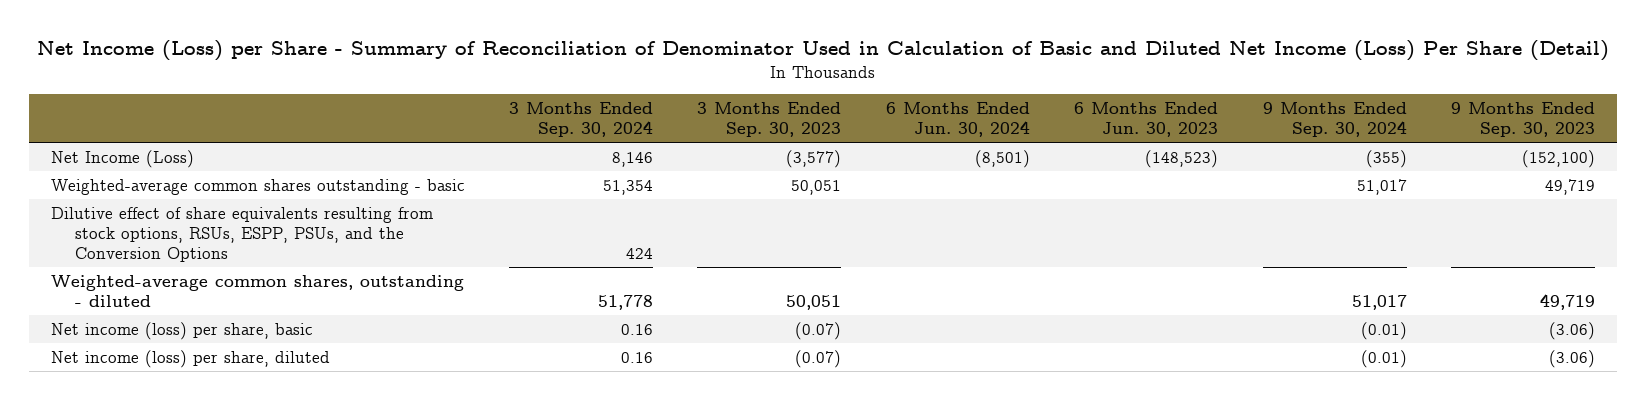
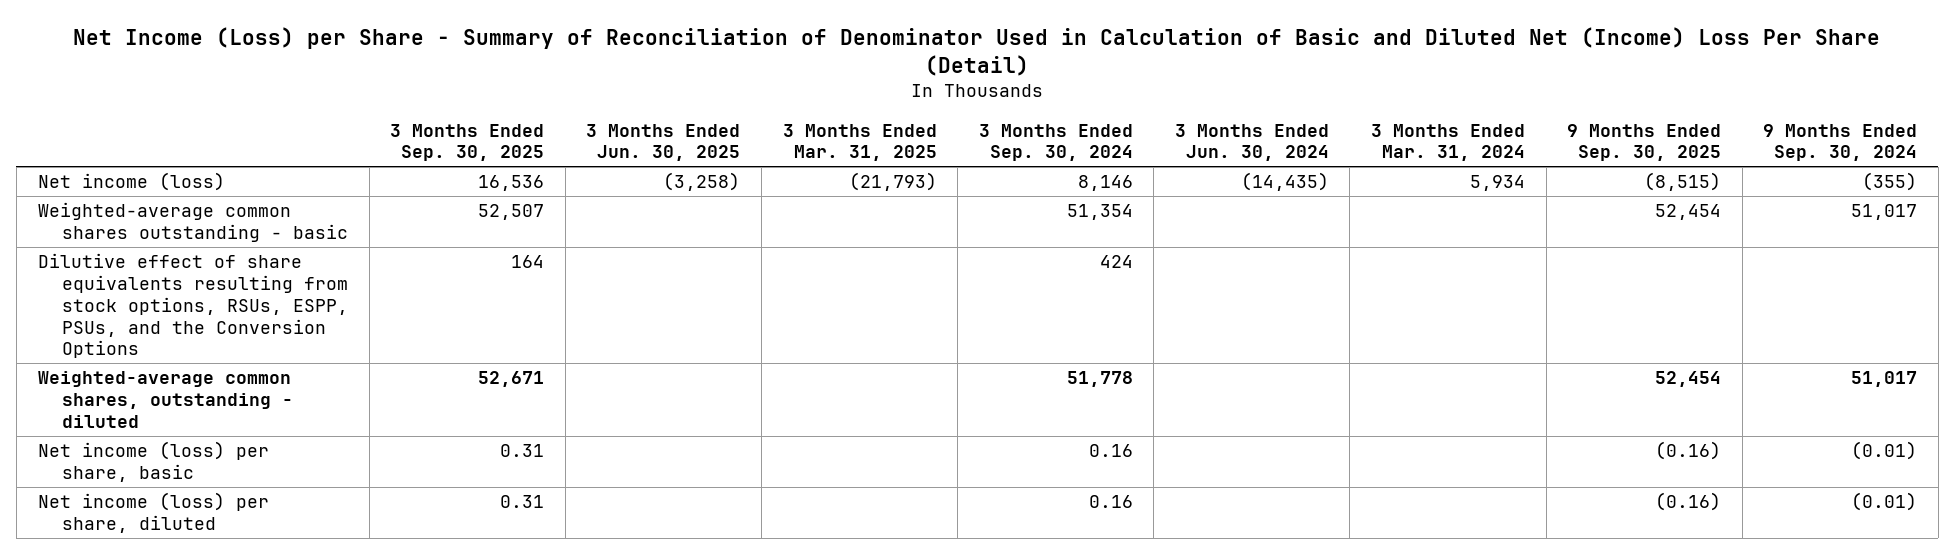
[36,39,1609,61] Net Income (Loss) per Share - Summary of Reconciliation of Denominator Used in Calculation of Basic and Diluted Net Income (Loss) Per Share (Detail) -> [73,26,1881,76] Net Income (Loss) per Share - Summary of Reconciliation of Denominator Used in Calculation of Basic and Diluted Net (Income) Loss Per Share (Detail)
[697,102,842,138] 3 Months Ended Sep. 30, 2023 -> none
[885,102,1030,138] 6 Months Ended Jun. 30, 2024 -> none
[1074,102,1219,138] 6 Months Ended Jun. 30, 2023 -> none
[1450,102,1595,138] 9 Months Ended Sep. 30, 2023 -> none
none -> [390,123,545,162] 3 Months Ended Sep. 30, 2025
none -> [586,123,741,162] 3 Months Ended Jun. 30, 2025
none -> [782,123,937,162] 3 Months Ended Mar. 31, 2025
none -> [1174,123,1329,162] 3 Months Ended Jun. 30, 2024
none -> [1370,123,1525,162] 3 Months Ended Mar. 31, 2024
none -> [1567,123,1722,162] 9 Months Ended Sep. 30, 2025
[50,149,194,168] Net Income (Loss) -> [37,172,225,192] Net income (loss)

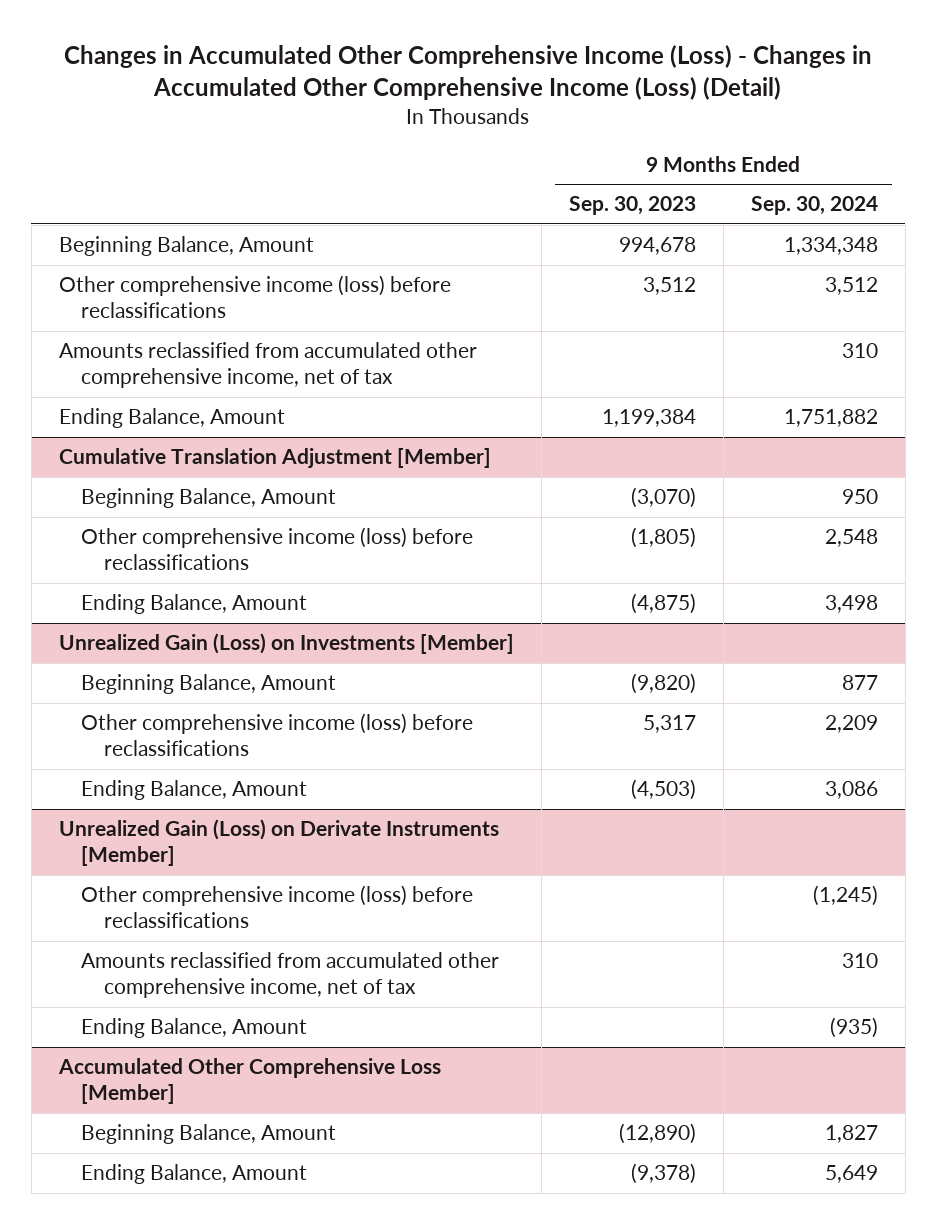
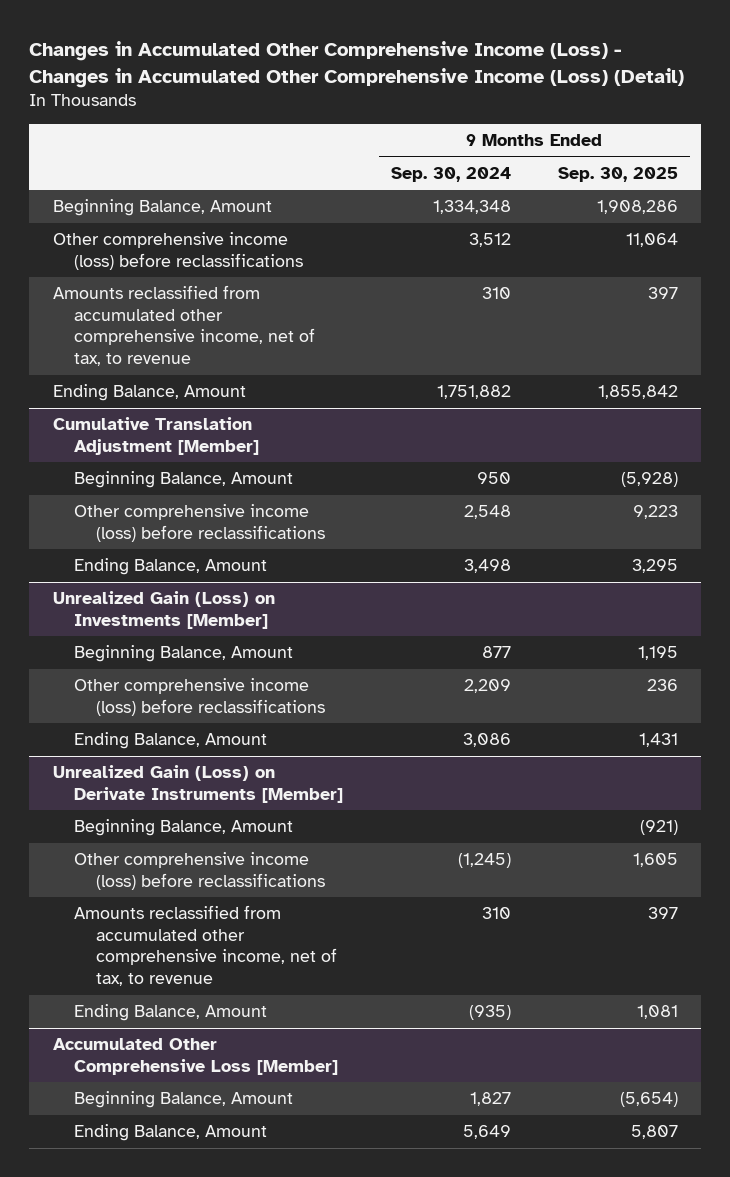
[568,196,696,216] Sep. 30, 2023 -> none
none -> [557,166,678,182] Sep. 30, 2025
[58,342,477,389] Amounts reclassified from accumulated other comprehensive income, net of tax -> [52,285,316,367] Amounts reclassified from accumulated other comprehensive income, net of tax, to revenue
none -> [74,819,294,837] Beginning Balance, Amount
[81,952,500,999] Amounts reclassified from accumulated other comprehensive income, net of tax -> [74,905,338,987] Amounts reclassified from accumulated other comprehensive income, net of tax, to revenue

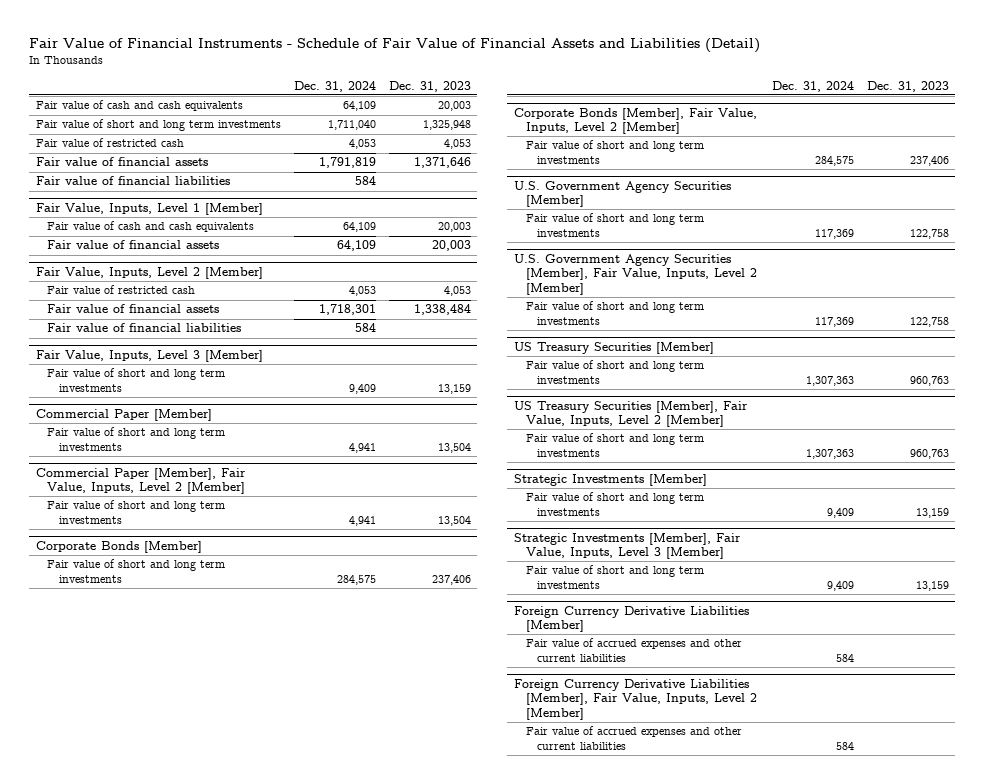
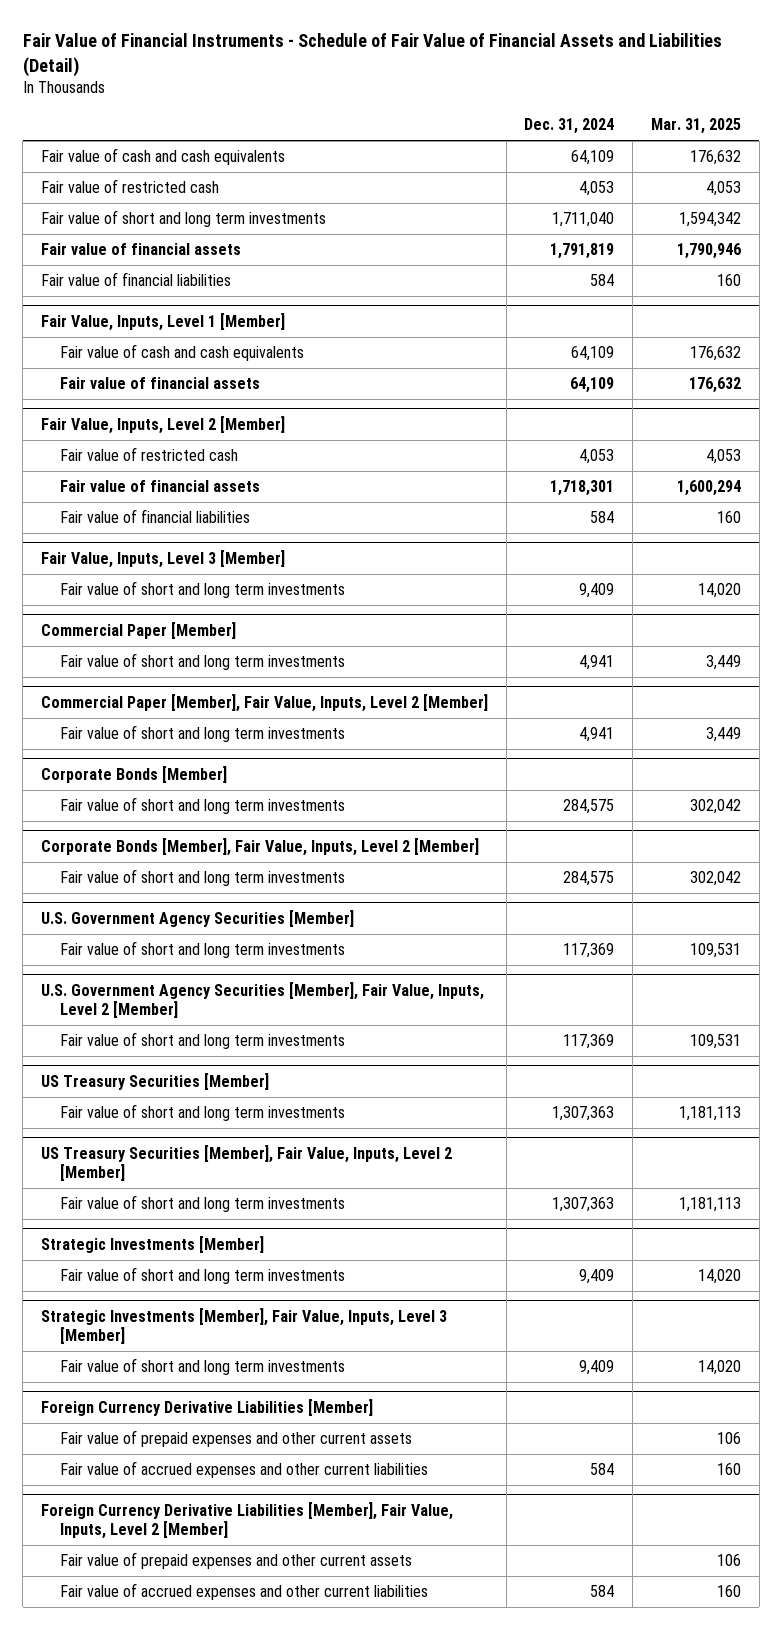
[388,80,471,92] Dec. 31, 2023 -> none
none -> [650,118,741,135] Mar. 31, 2025
[35,119,281,132] Fair value of short and long term investments -> [40,210,326,228] Fair value of short and long term investments
none -> [59,1430,412,1448] Fair value of prepaid expenses and other current assets
none -> [59,1552,412,1570] Fair value of prepaid expenses and other current assets

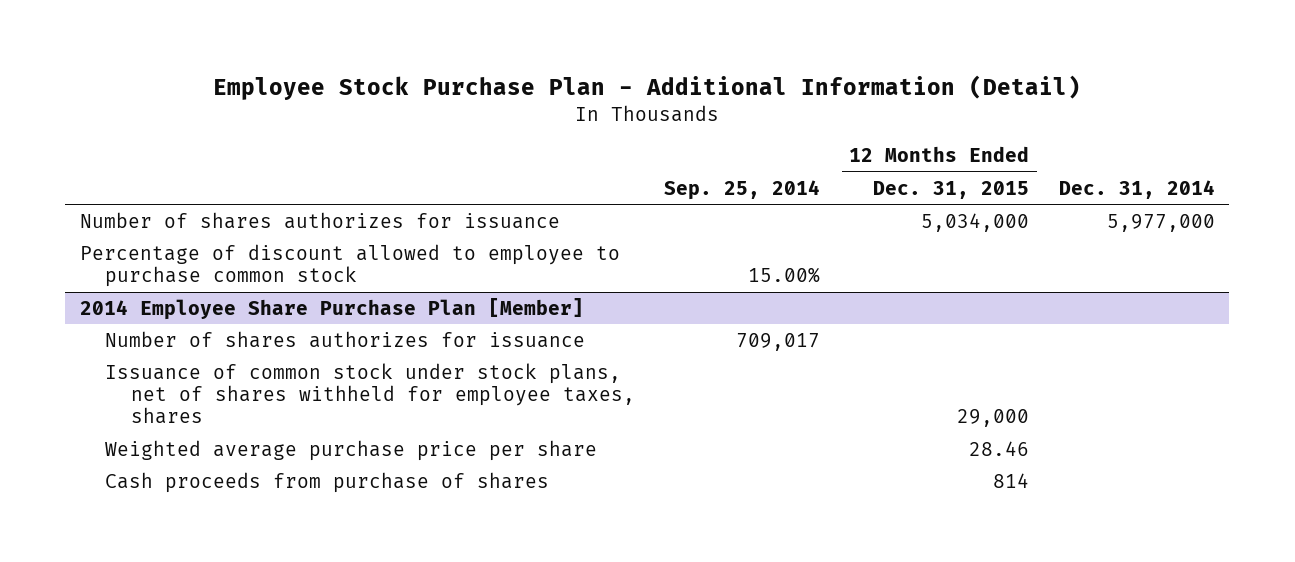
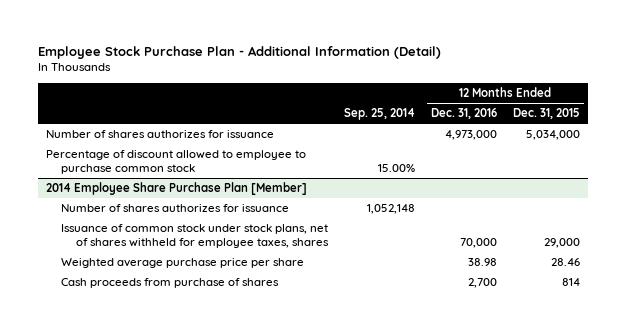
[1058,179,1215,199] Dec. 31, 2014 -> none
none -> [430,108,497,120] Dec. 31, 2016
[736,332,821,351] 709,017 -> [367,204,416,215] 1,052,148

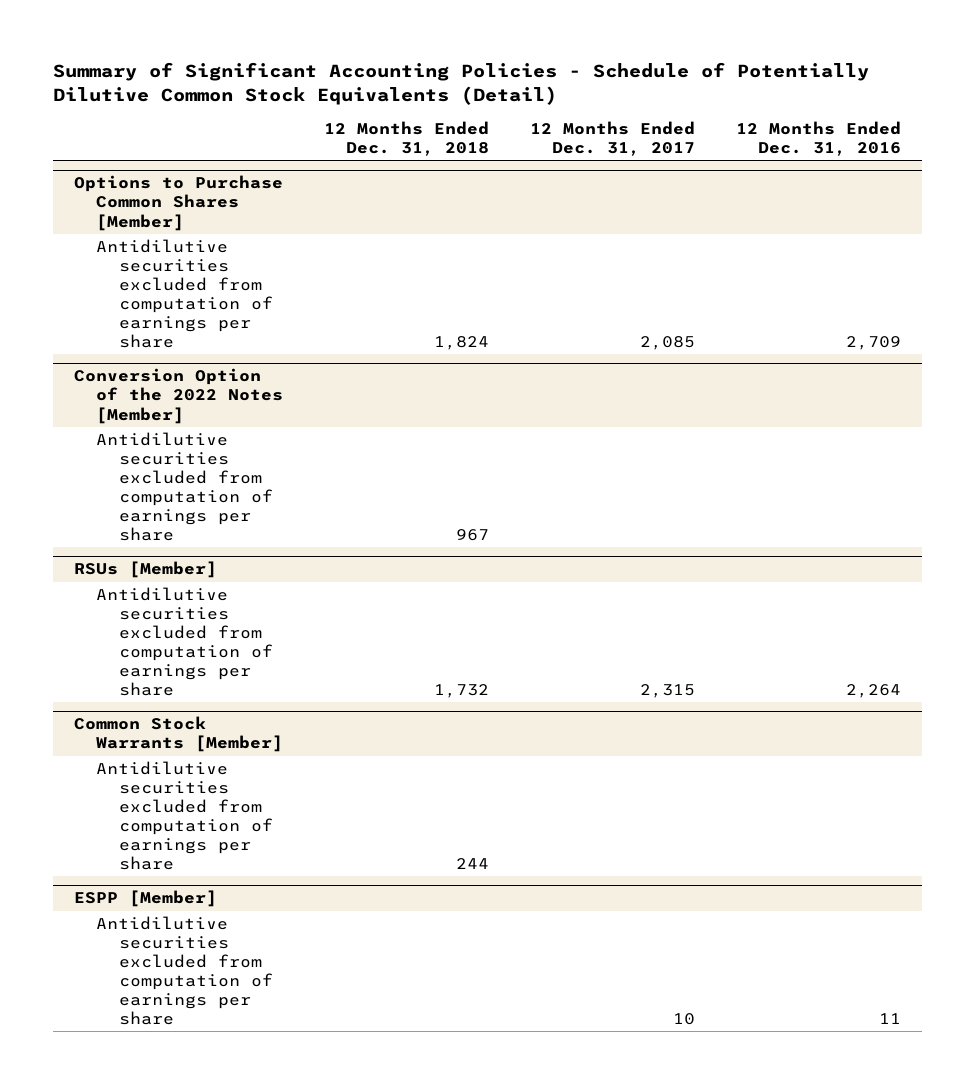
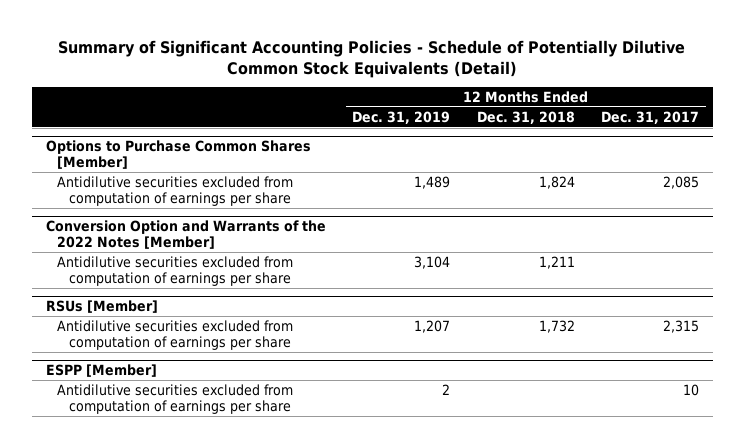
[736,120,902,156] 12 Months Ended Dec. 31, 2016 -> none
none -> [352,110,451,124] Dec. 31, 2019
[73,368,284,424] Conversion Option of the 2022 Notes [Member] -> [45,219,326,249] Conversion Option and Warrants of the 2022 Notes [Member]
[456,529,490,542] 967 -> [538,255,575,269] 1,211
[73,716,284,753] Common Stock Warrants [Member] -> none
[96,760,273,871] Antidilutive securities excluded from computation of earnings per share -> none

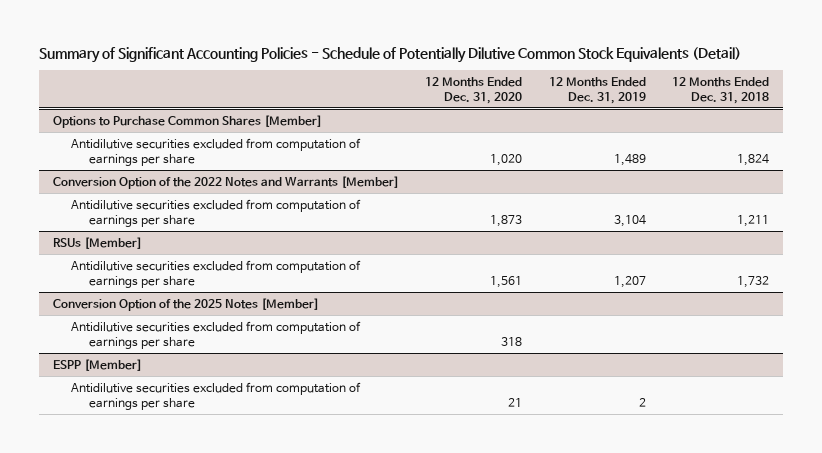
[601,110,700,124] Dec. 31, 2017 -> none
none -> [425,76,523,104] 12 Months Ended Dec. 31, 2020
[45,219,326,249] Conversion Option and Warrants of the 2022 Notes [Member] -> [52,175,399,189] Conversion Option of the 2022 Notes and Warrants [Member]
none -> [52,297,319,311] Conversion Option of the 2025 Notes [Member]
none -> [70,320,361,349] Antidilutive securities excluded from computation of earnings per share

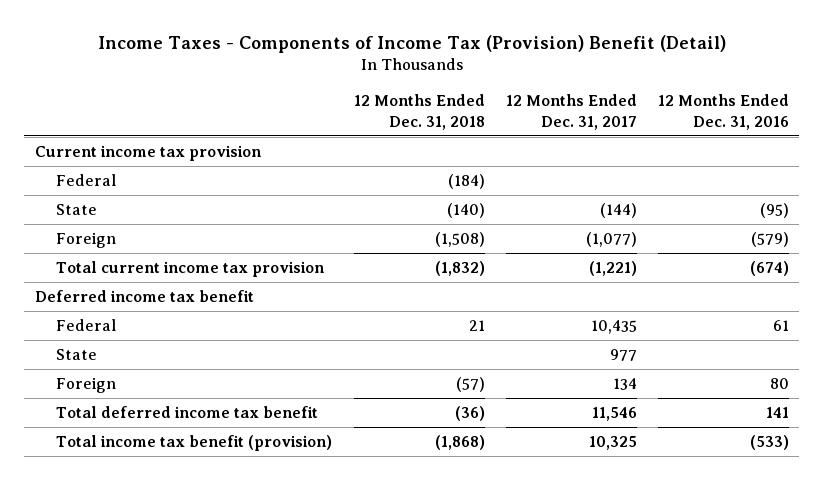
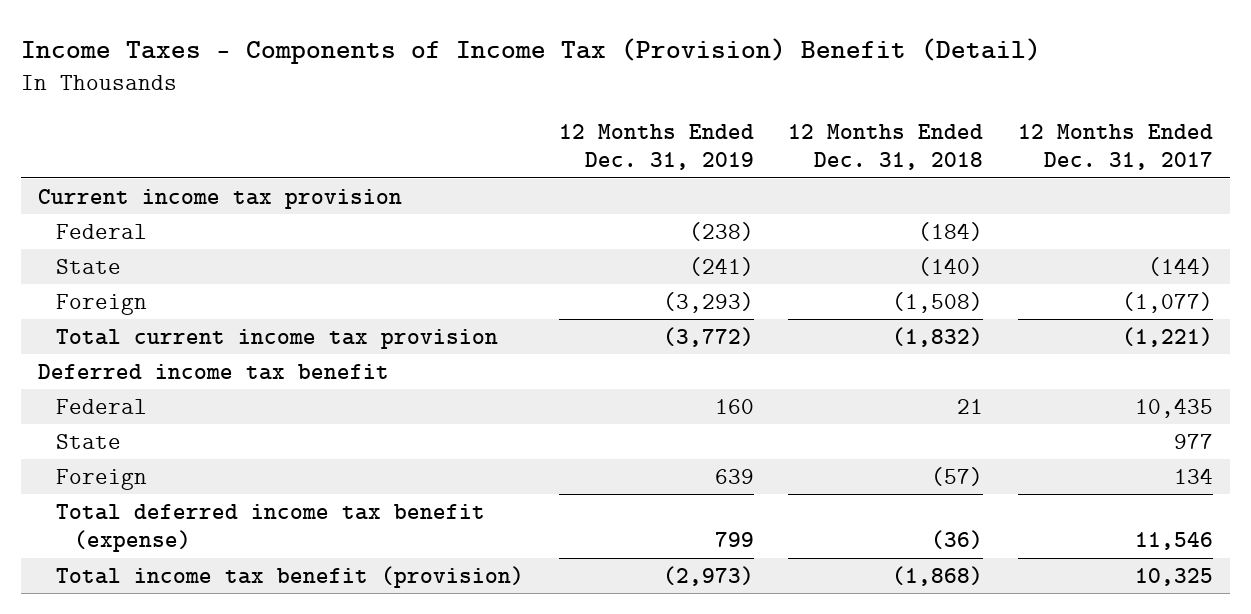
[657,94,789,130] 12 Months Ended Dec. 31, 2016 -> none
none -> [558,123,754,171] 12 Months Ended Dec. 31, 2019
[56,406,319,419] Total deferred income tax benefit -> [55,503,485,553] Total deferred income tax benefit (expense)

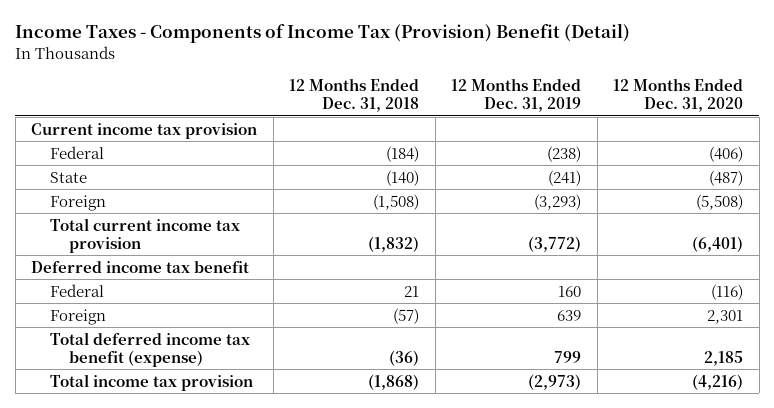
[1018,123,1214,171] 12 Months Ended Dec. 31, 2017 -> none
none -> [613,77,744,113] 12 Months Ended Dec. 31, 2020
[55,433,121,449] State -> none
[55,565,524,588] Total income tax benefit (provision) -> [49,373,253,391] Total income tax provision

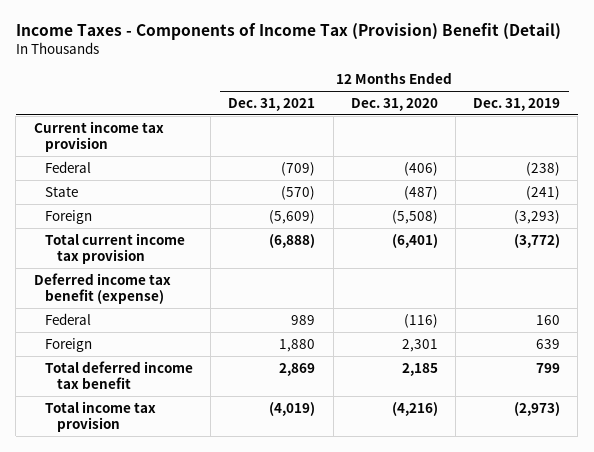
[289,77,420,113] 12 Months Ended Dec. 31, 2018 -> none
none -> [228,97,316,111] Dec. 31, 2021
[31,260,250,273] Deferred income tax benefit -> [33,272,171,304] Deferred income tax benefit (expense)
[49,331,250,367] Total deferred income tax benefit (expense) -> [45,360,194,389] Total deferred income tax benefit

